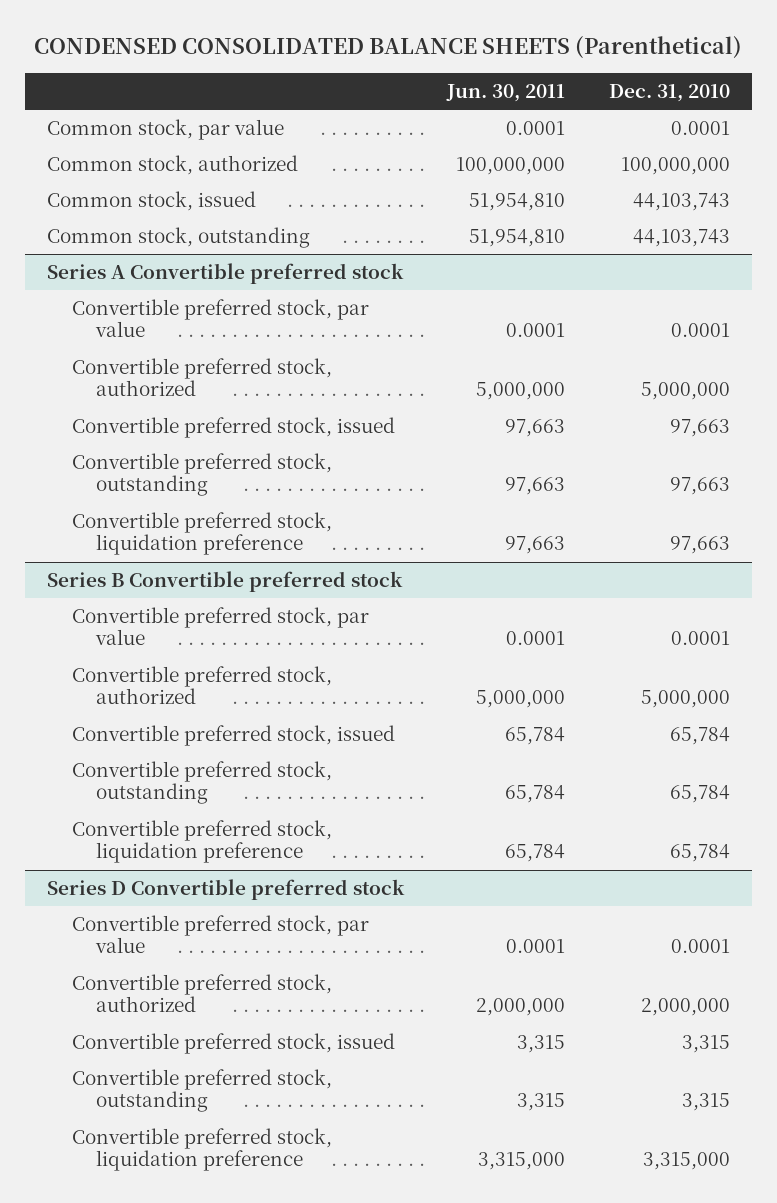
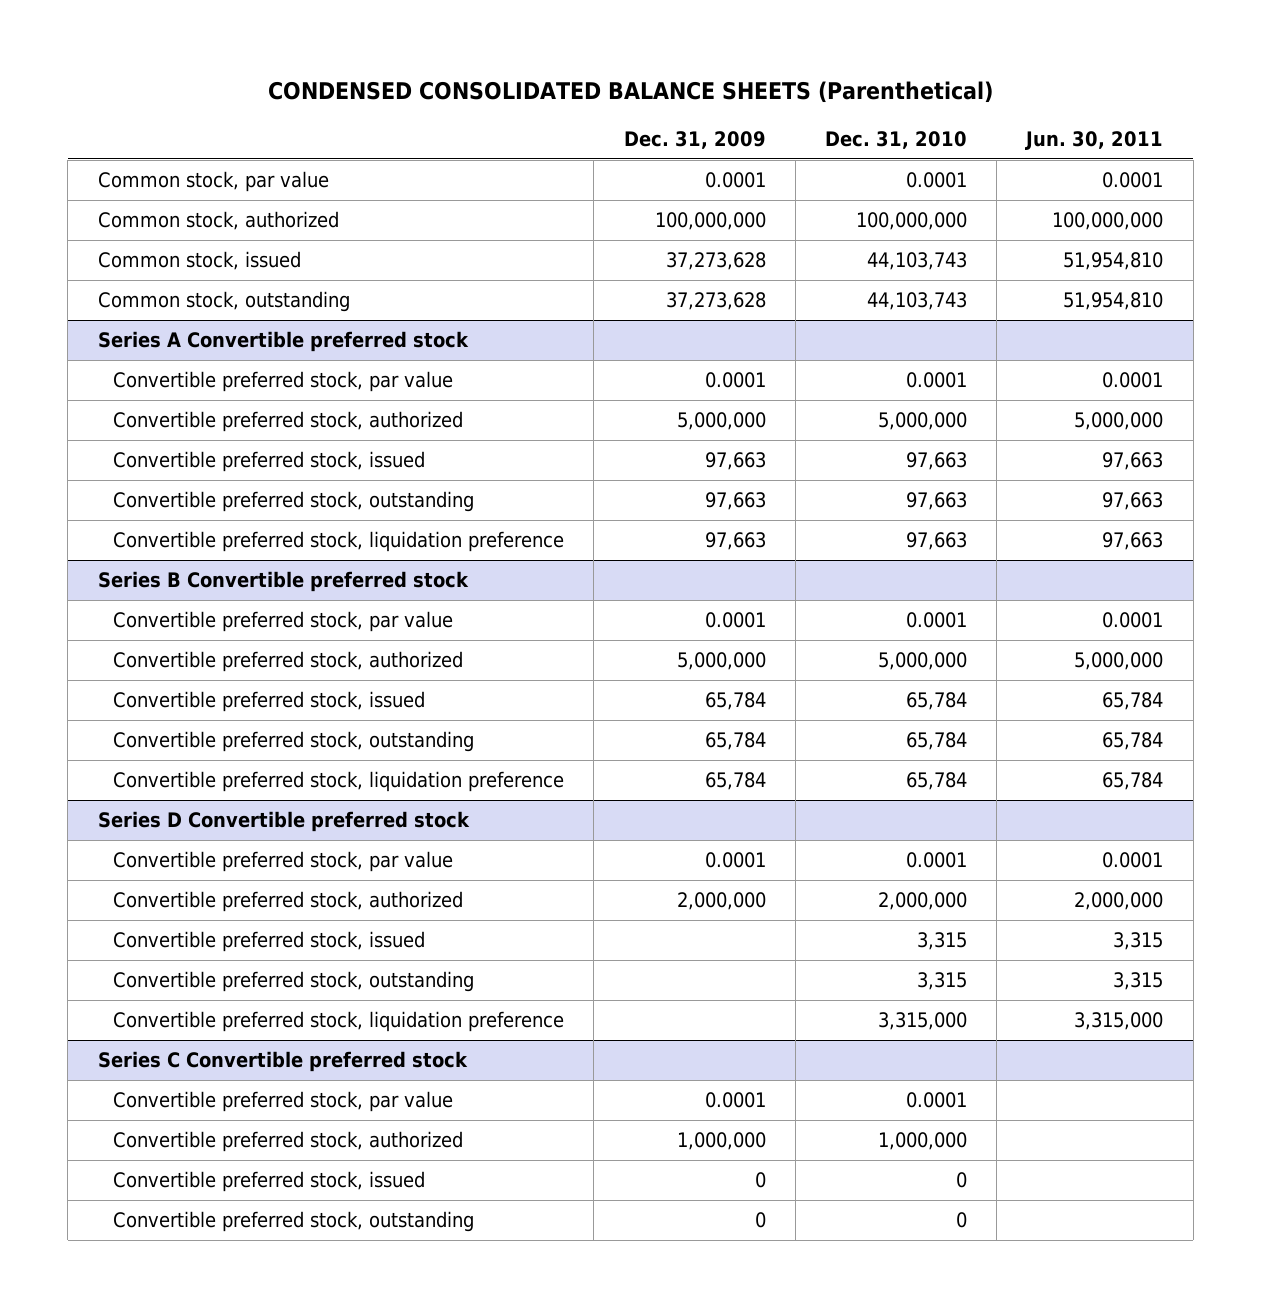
none -> [623,131,766,150] Dec. 31, 2009
none -> [97,1051,468,1073] Series C Convertible preferred stock
none -> [113,1091,454,1113] Convertible preferred stock, par value
none -> [113,1131,464,1153] Convertible preferred stock, authorized
none -> [113,1171,426,1193] Convertible preferred stock, issued
none -> [113,1211,475,1233] Convertible preferred stock, outstanding

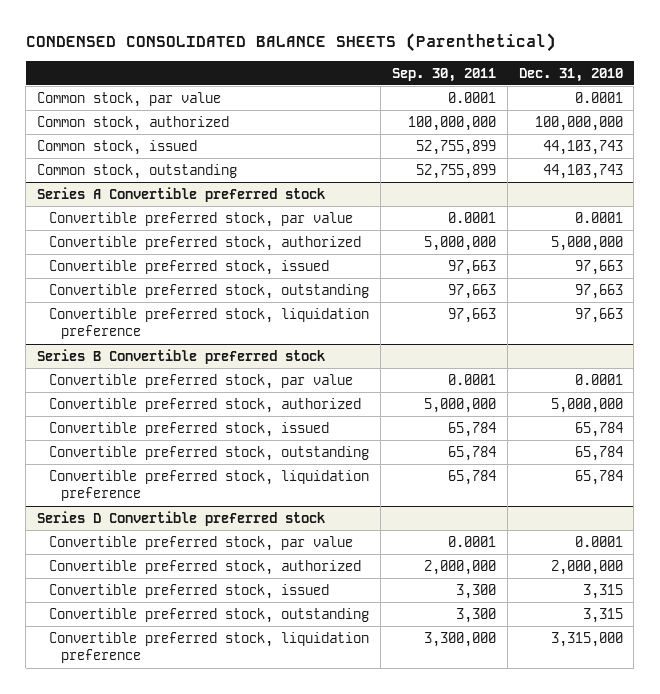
[623,131,766,150] Dec. 31, 2009 -> none
[1025,131,1164,151] Jun. 30, 2011 -> none
none -> [391,67,496,82] Sep. 30, 2011
[97,1051,468,1073] Series C Convertible preferred stock -> none
[113,1091,454,1113] Convertible preferred stock, par value -> none
[113,1131,464,1153] Convertible preferred stock, authorized -> none
[113,1171,426,1193] Convertible preferred stock, issued -> none
[113,1211,475,1233] Convertible preferred stock, outstanding -> none

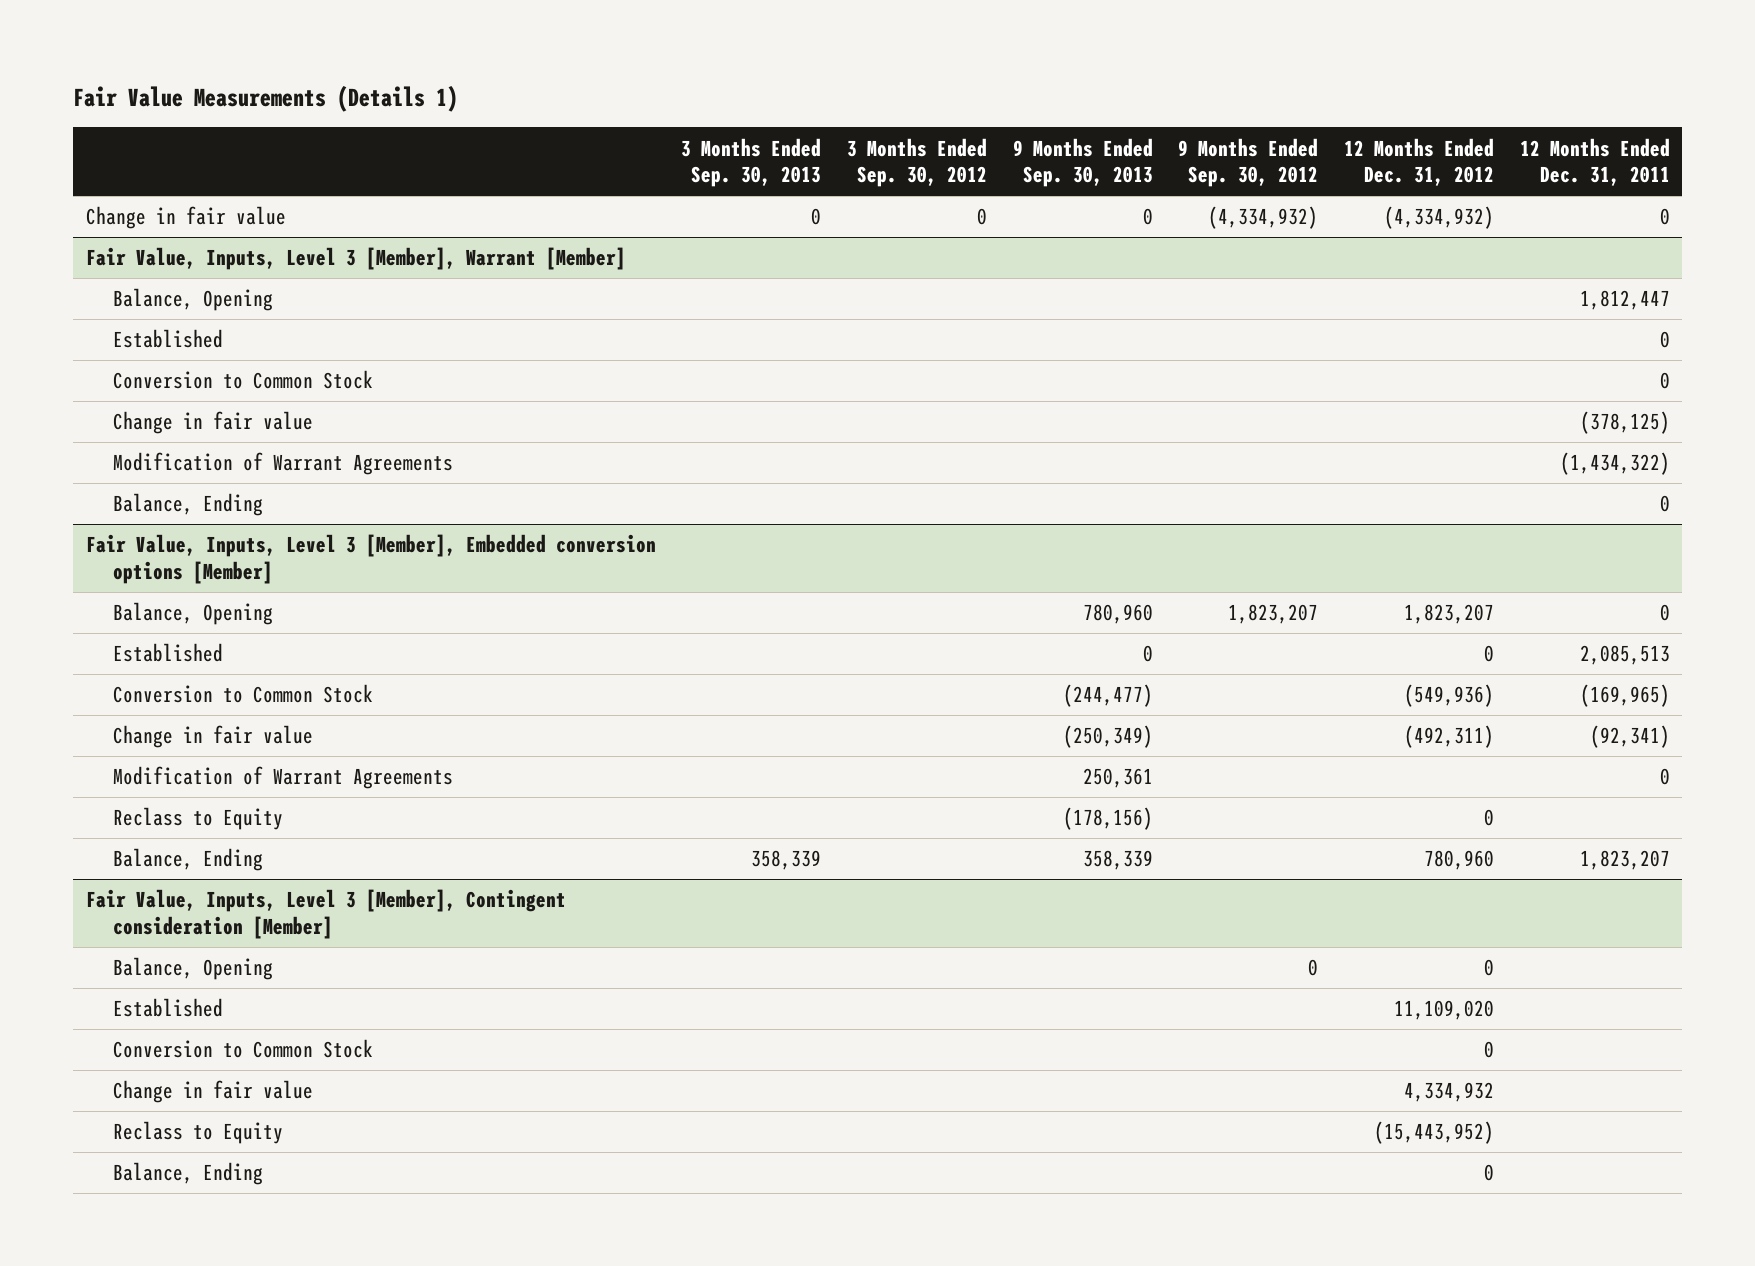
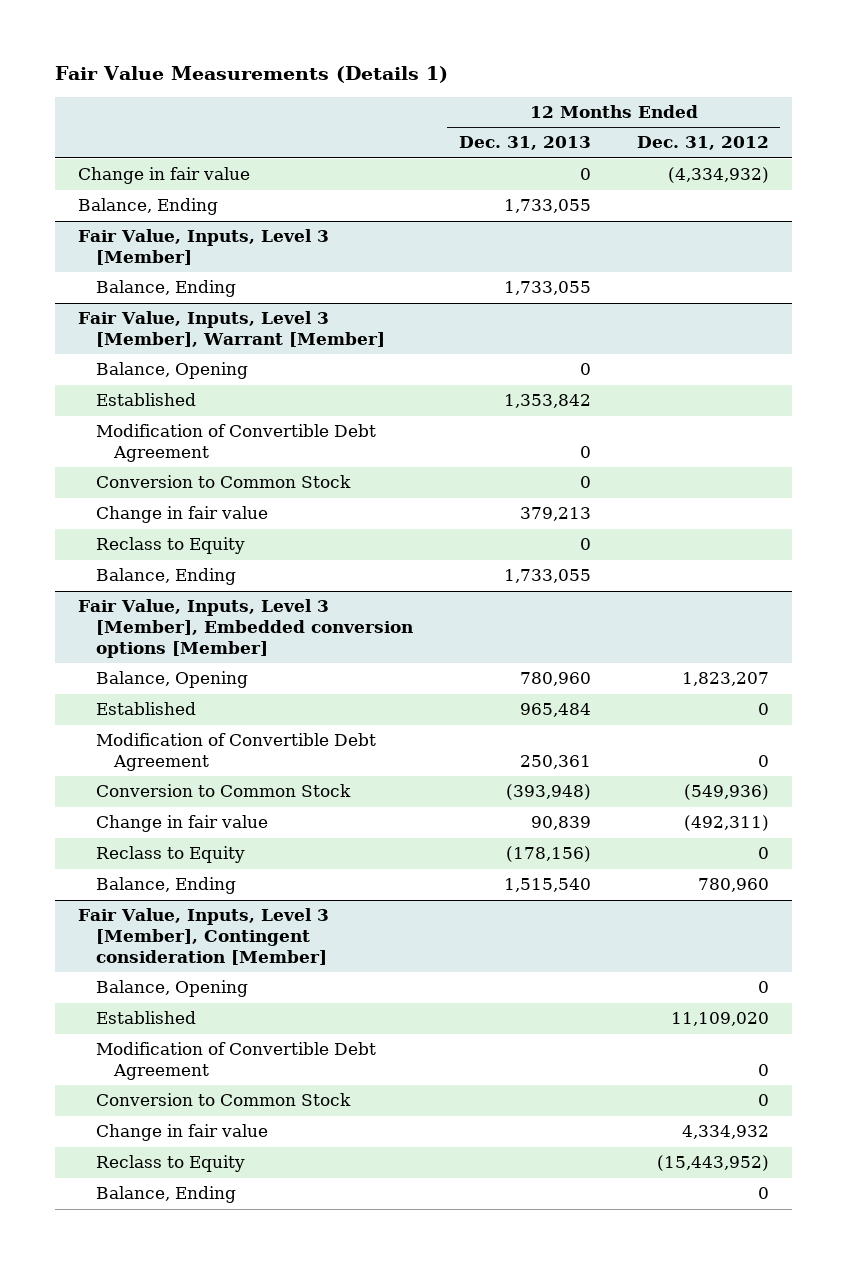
[681,137,822,187] 3 Months Ended Sep. 30, 2013 -> none
[847,137,988,187] 3 Months Ended Sep. 30, 2012 -> none
[1012,137,1153,187] 9 Months Ended Sep. 30, 2013 -> none
[1178,137,1319,187] 9 Months Ended Sep. 30, 2012 -> none
[1519,137,1670,186] 12 Months Ended Dec. 31, 2011 -> none
none -> [458,136,591,151] Dec. 31, 2013
none -> [77,198,218,216] Balance, Ending
none -> [77,229,329,266] Fair Value, Inputs, Level 3 [Member]
none -> [95,280,236,298] Balance, Ending
none -> [95,424,376,463] Modification of Convertible Debt Agreement
[113,452,454,476] Modification of Warrant Agreements -> none
none -> [95,537,245,555] Reclass to Equity
none -> [95,733,376,772] Modification of Convertible Debt Agreement
[113,766,454,790] Modification of Warrant Agreements -> none
none -> [95,1042,376,1081] Modification of Convertible Debt Agreement

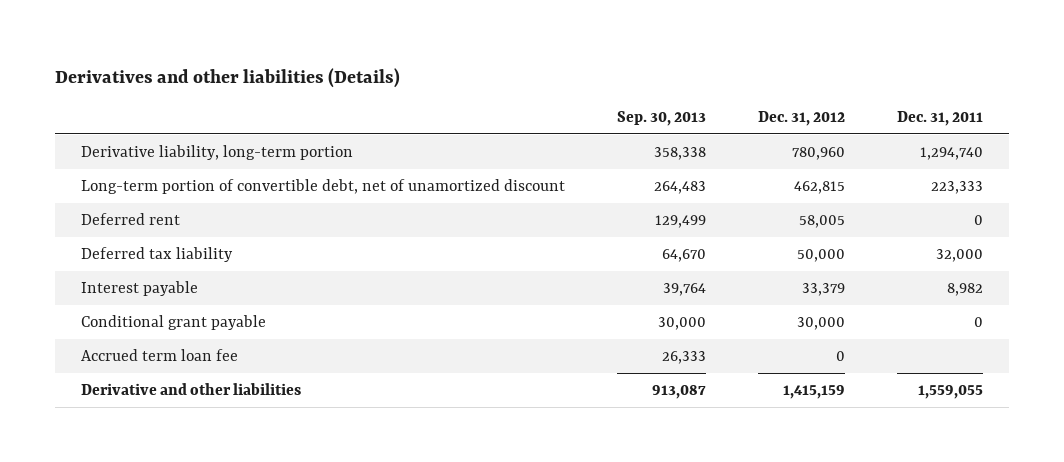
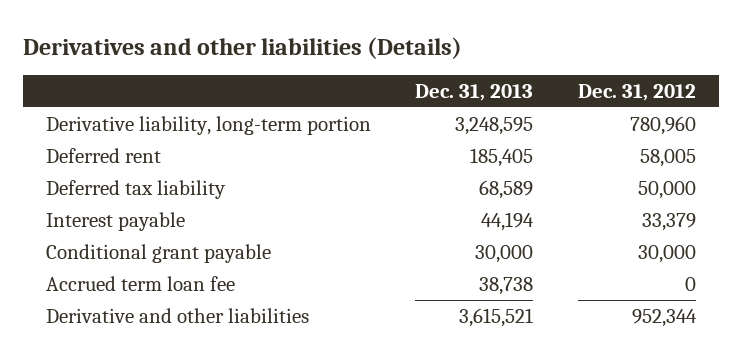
[617,111,707,127] Sep. 30, 2013 -> none
[897,111,984,127] Dec. 31, 2011 -> none
none -> [415,83,534,101] Dec. 31, 2013
[81,178,566,194] Long-term portion of convertible debt, net of unamortized discount -> none
[783,384,846,399] 1,415,159 -> [632,308,698,327] 952,344

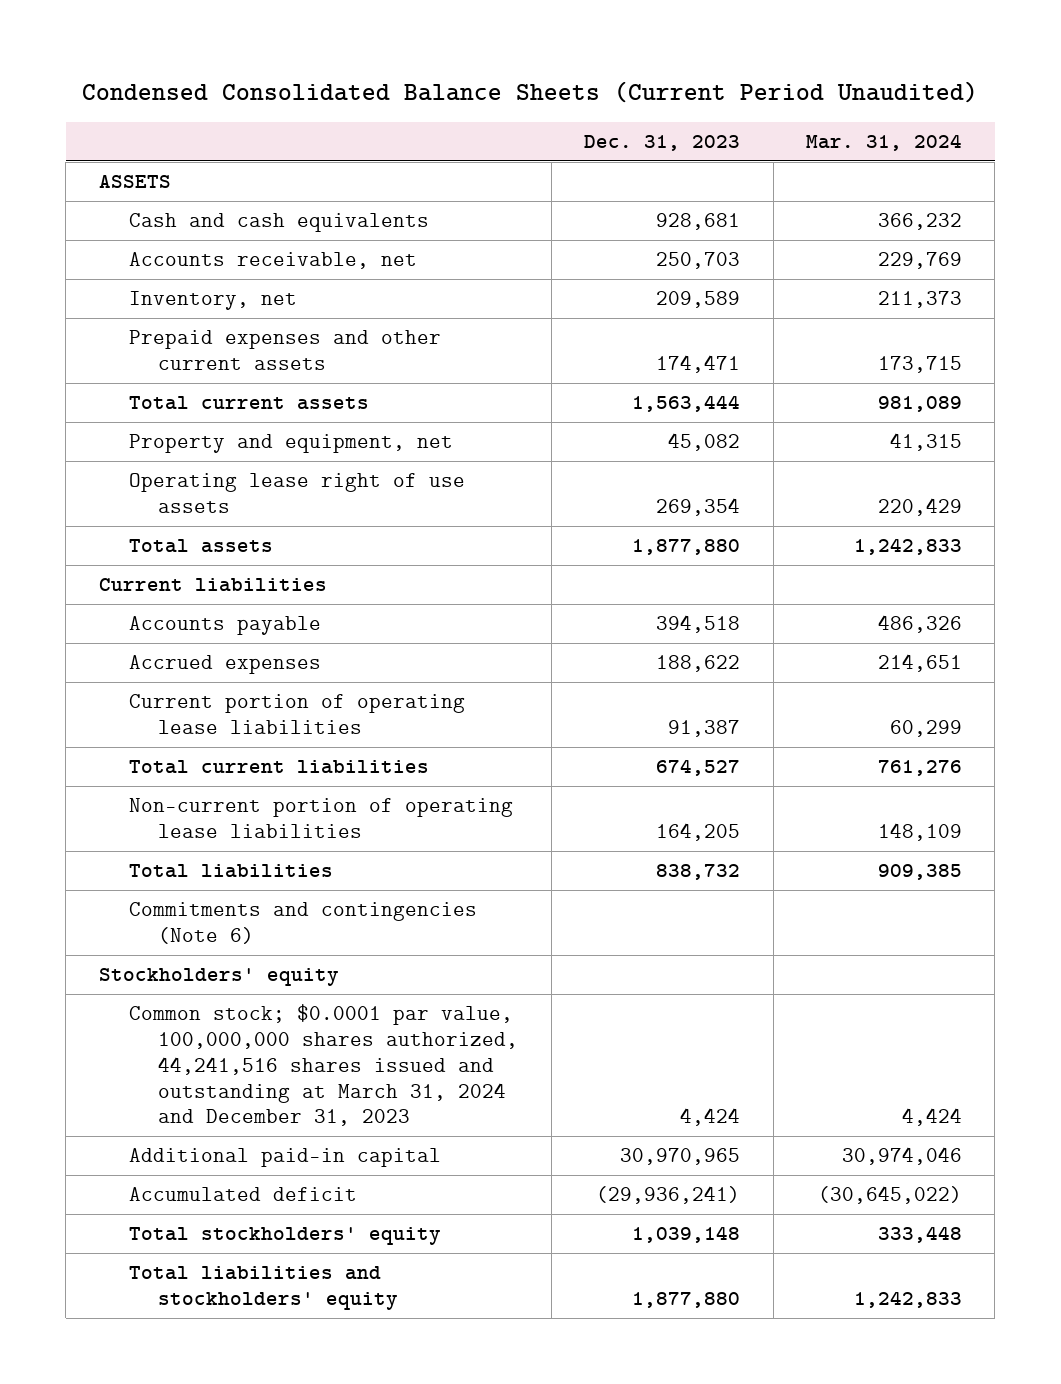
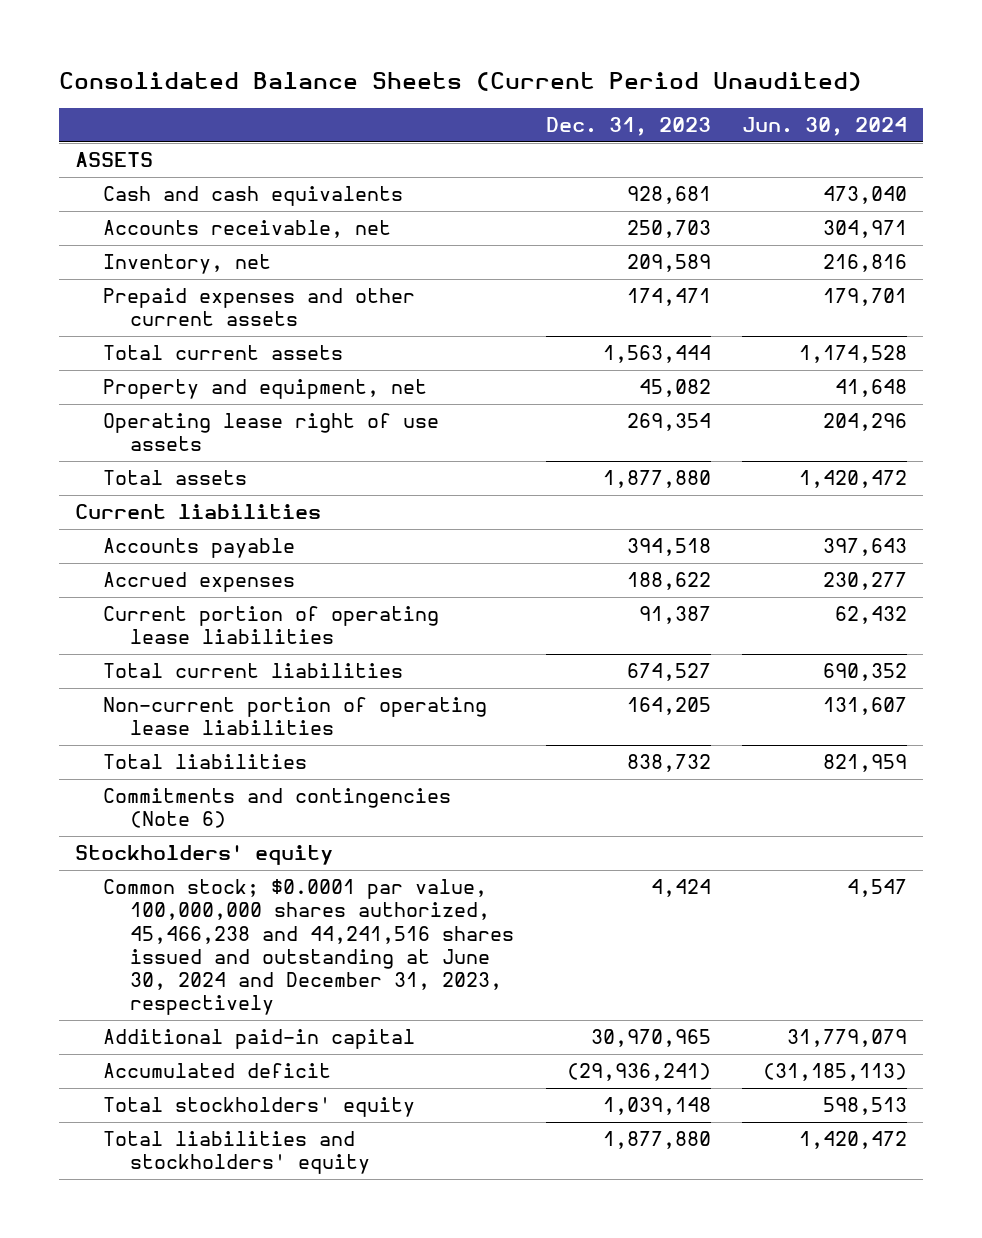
[82,81,979,104] Condensed Consolidated Balance Sheets (Current Period Unaudited) -> [59,72,863,92] Consolidated Balance Sheets (Current Period Unaudited)
[806,134,963,152] Mar. 31, 2024 -> none
none -> [742,117,908,137] Jun. 30, 2024
[128,1004,519,1127] Common stock; $0.0001 par value, 100,000,000 shares authorized, 44,241,516 shares issued and outstanding at March 31, 2024 and December 31, 2023 -> [102,879,515,1016] Common stock; $0.0001 par value, 100,000,000 shares authorized, 45,466,238 and 44,241,516 shares issued and outstanding at June 30, 2024 and December 31, 2023, respectively

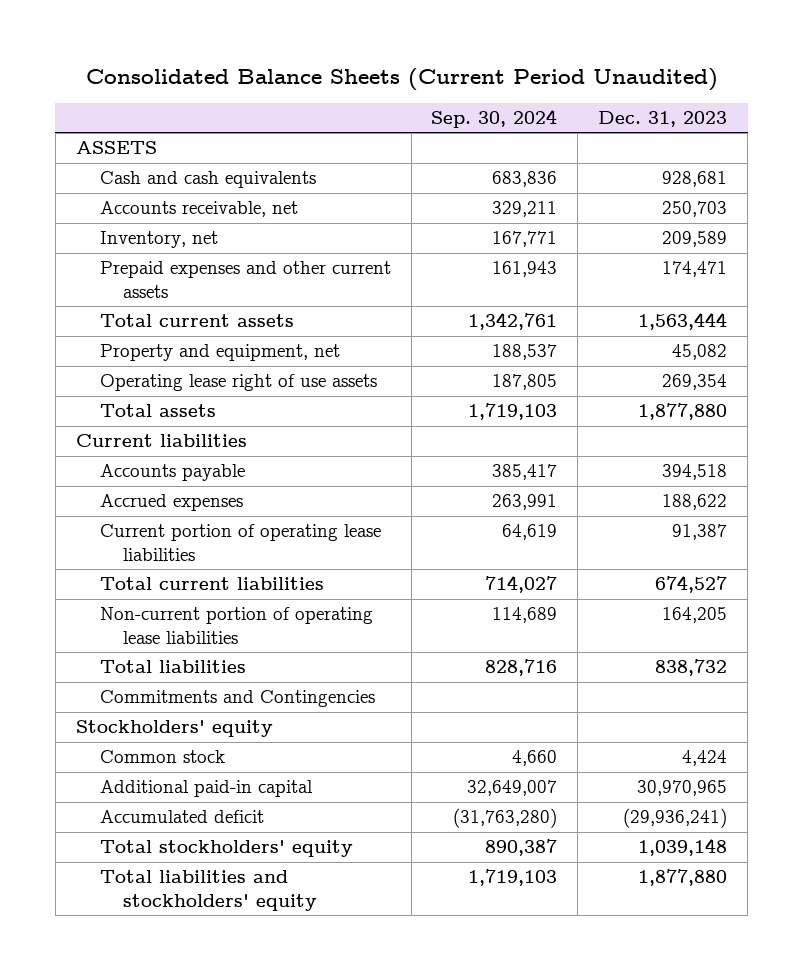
[742,117,908,137] Jun. 30, 2024 -> none
none -> [431,108,558,128] Sep. 30, 2024
[102,788,451,829] Commitments and contingencies (Note 6) -> [99,690,375,708] Commitments and Contingencies
[102,879,515,1016] Common stock; $0.0001 par value, 100,000,000 shares authorized, 45,466,238 and 44,241,516 shares issued and outstanding at June 30, 2024 and December 31, 2023, respectively -> [99,750,225,764] Common stock

